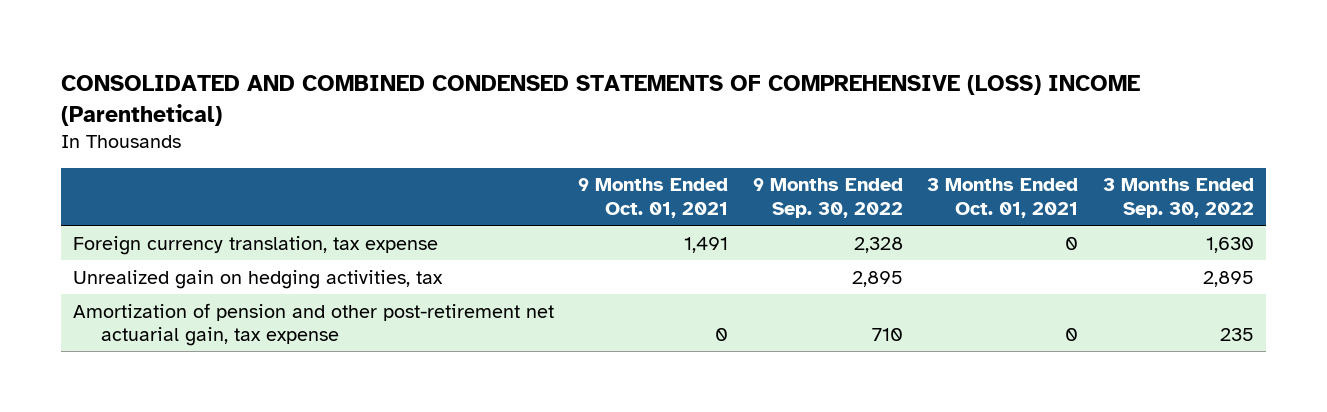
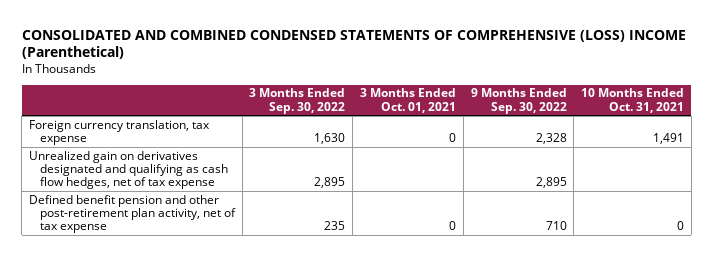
[578,178,729,219] 9 Months Ended Oct. 01, 2021 -> none
none -> [581,88,685,113] 10 Months Ended Oct. 31, 2021
[72,269,443,289] Unrealized gain on hedging activities, tax -> [28,150,228,190] Unrealized gain on derivatives designated and qualifying as cash flow hedges, net of tax expense
[72,302,554,347] Amortization of pension and other post-retirement net actuarial gain, tax expense -> [28,194,236,234] Defined benefit pension and other post-retirement plan activity, net of tax expense

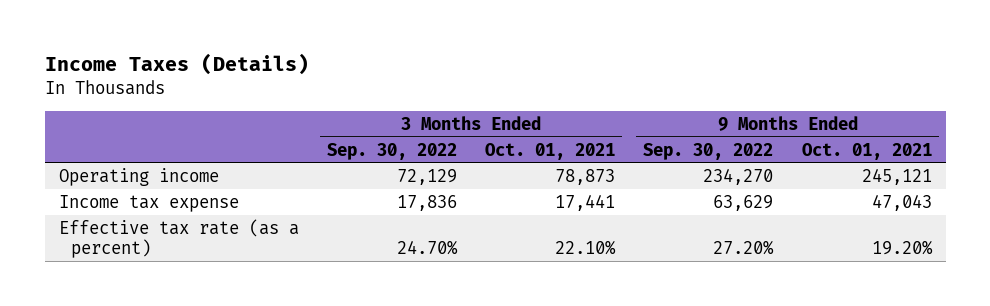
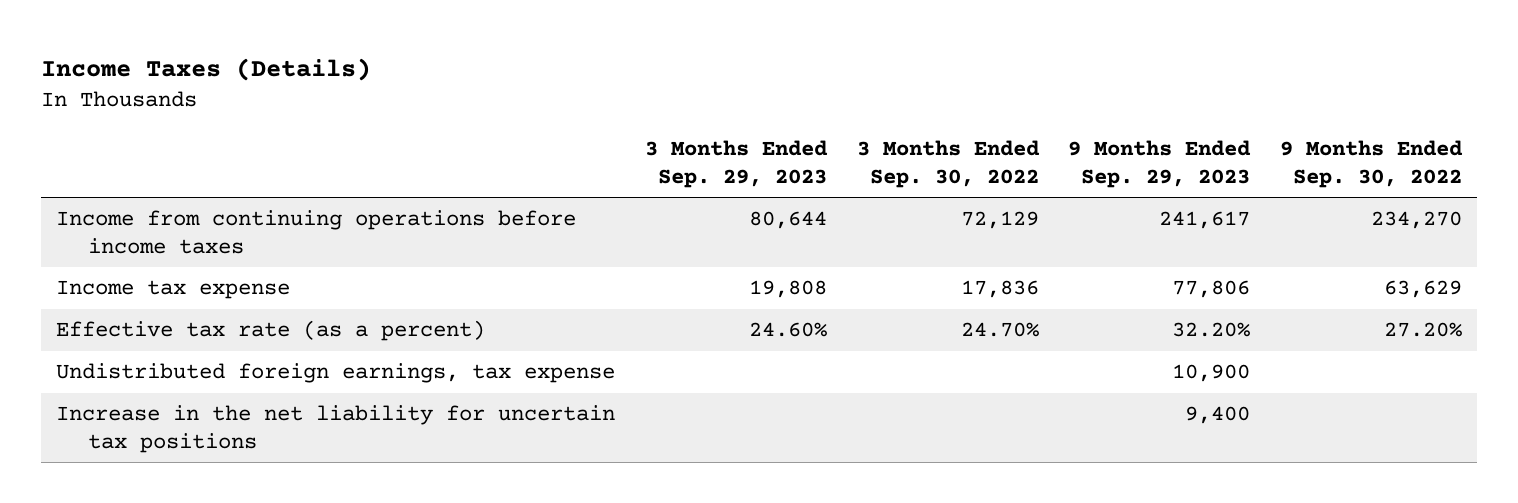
[485,142,616,160] Oct. 01, 2021 -> none
[801,142,932,160] Oct. 01, 2021 -> none
none -> [644,140,828,188] 3 Months Ended Sep. 29, 2023
none -> [1068,140,1252,188] 9 Months Ended Sep. 29, 2023
[58,167,219,186] Operating income -> [55,210,576,254] Income from continuing operations before income taxes
none -> [55,363,615,384] Undistributed foreign earnings, tax expense
none -> [55,405,615,453] Increase in the net liability for uncertain tax positions

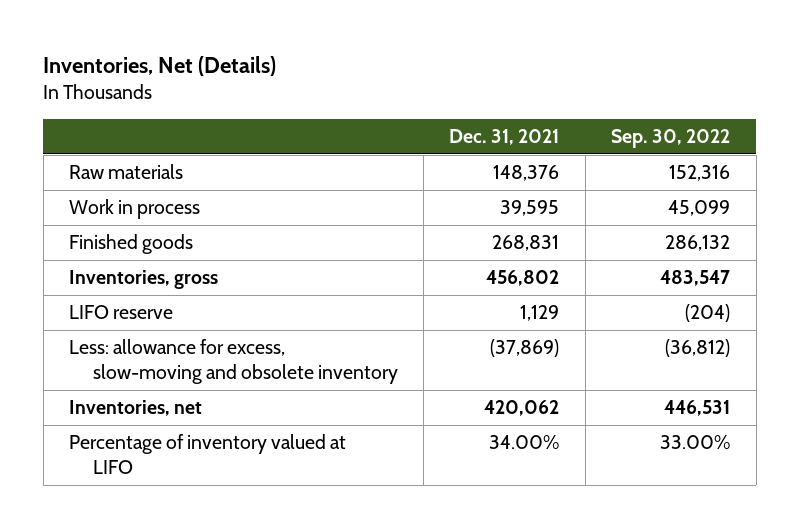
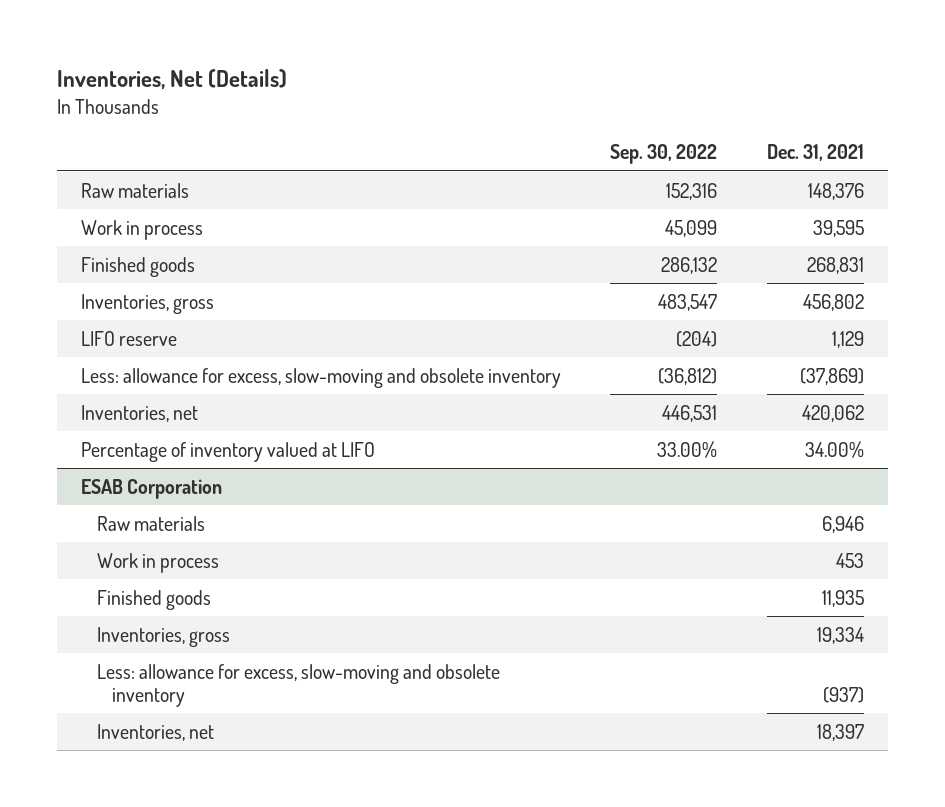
none -> [81,478,223,499] ESAB Corporation
none -> [96,515,205,531] Raw materials
none -> [96,552,219,573] Work in process
none -> [96,589,211,610] Finished goods
none -> [96,626,230,647] Inventories, gross
none -> [96,663,500,707] Less: allowance for excess, slow-moving and obsolete inventory
none -> [96,723,214,741] Inventories, net

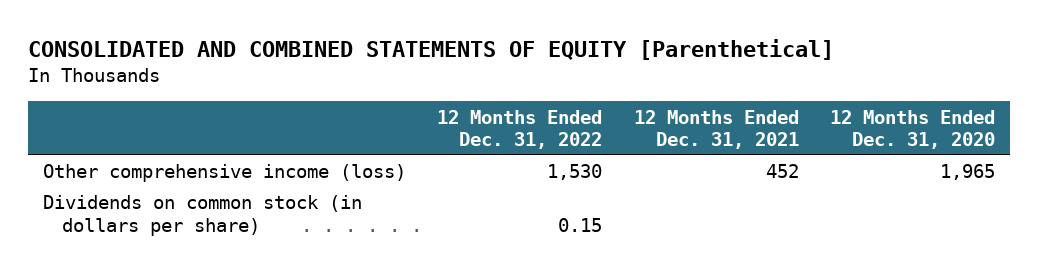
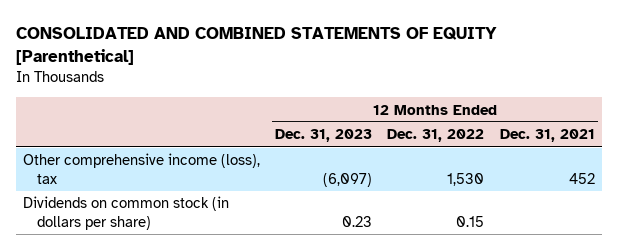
[829,109,995,150] 12 Months Ended Dec. 31, 2020 -> none
none -> [275,129,373,143] Dec. 31, 2023
[43,164,407,183] Other comprehensive income (loss) -> [23,153,261,184] Other comprehensive income (loss), tax

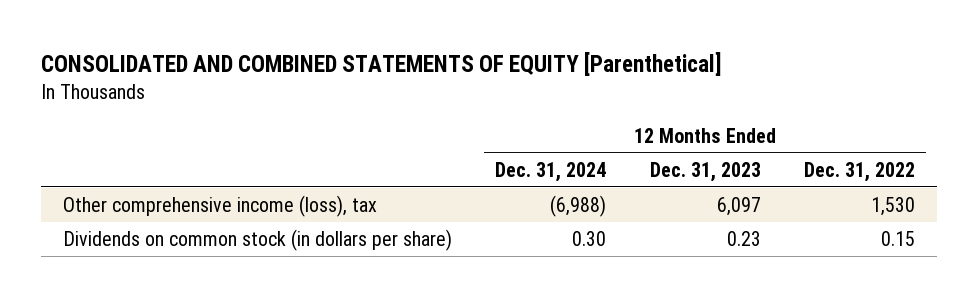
[499,129,595,143] Dec. 31, 2021 -> none
none -> [495,161,607,182] Dec. 31, 2024
[323,172,373,187] (6,097) -> [716,197,761,217] 6,097

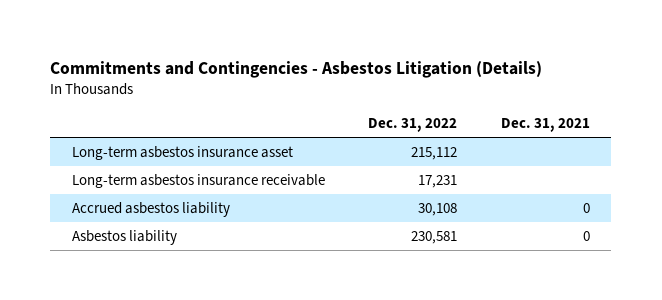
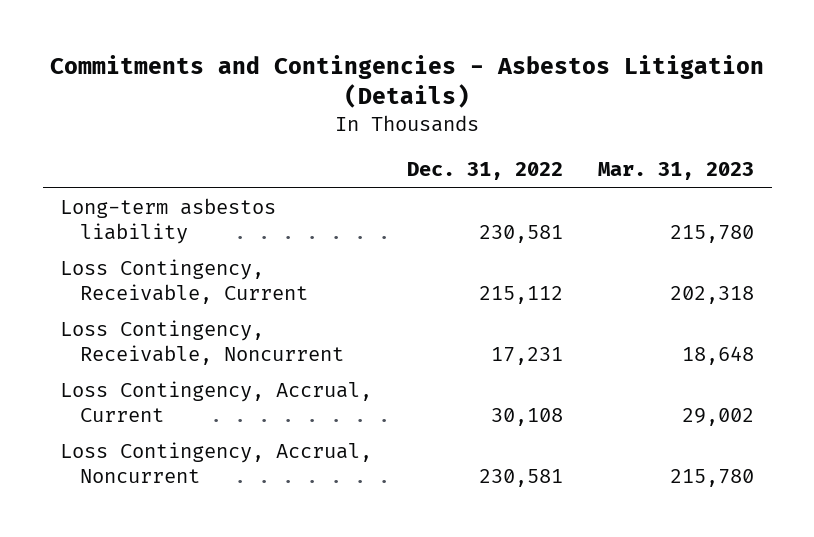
[500,118,590,133] Dec. 31, 2021 -> none
none -> [598,162,755,181] Mar. 31, 2023
none -> [60,198,277,244] Long-term asbestos liability
[71,146,293,161] Long-term asbestos insurance asset -> [60,259,309,304] Loss Contingency, Receivable, Current
[71,174,325,189] Long-term asbestos insurance receivable -> [60,320,345,365] Loss Contingency, Receivable, Noncurrent
[71,202,230,218] Accrued asbestos liability -> [60,381,373,422] Loss Contingency, Accrual, Current
[71,230,177,246] Asbestos liability -> [60,442,373,483] Loss Contingency, Accrual, Noncurrent

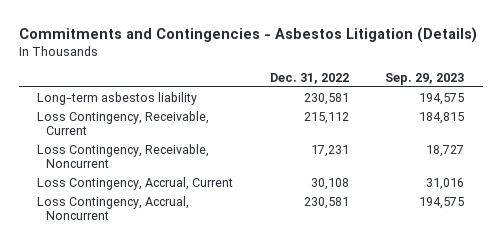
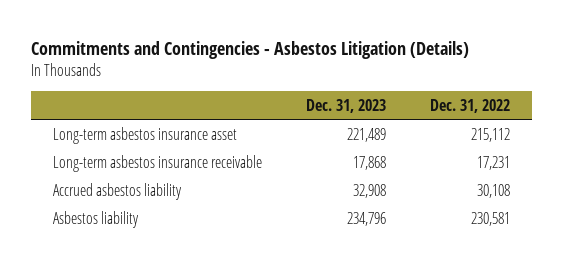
[385,73,465,86] Sep. 29, 2023 -> none
none -> [306,98,387,113] Dec. 31, 2023
[37,91,198,105] Long-term asbestos liability -> none
[37,110,210,136] Loss Contingency, Receivable, Current -> [53,126,238,144] Long-term asbestos insurance asset
[37,143,210,169] Loss Contingency, Receivable, Noncurrent -> [53,154,263,172] Long-term asbestos insurance receivable
[37,176,234,190] Loss Contingency, Accrual, Current -> [53,182,183,200] Accrued asbestos liability
[37,195,190,221] Loss Contingency, Accrual, Noncurrent -> [53,210,140,228] Asbestos liability

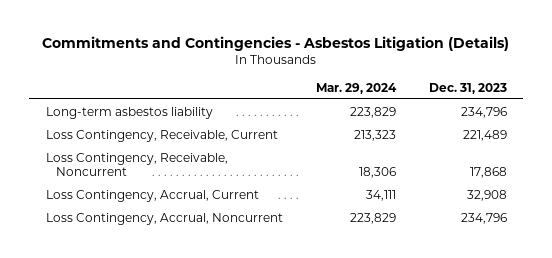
[430,98,511,113] Dec. 31, 2022 -> none
none -> [315,82,397,94] Mar. 29, 2024
none -> [45,106,213,119] Long-term asbestos liability
[53,126,238,144] Long-term asbestos insurance asset -> [45,129,278,142] Loss Contingency, Receivable, Current
[53,154,263,172] Long-term asbestos insurance receivable -> [45,152,228,177] Loss Contingency, Receivable, Noncurrent
[53,182,183,200] Accrued asbestos liability -> [45,189,259,202] Loss Contingency, Accrual, Current
[53,210,140,228] Asbestos liability -> [45,212,283,225] Loss Contingency, Accrual, Noncurrent

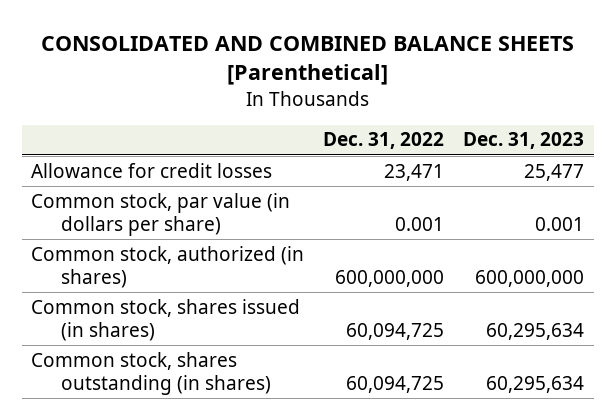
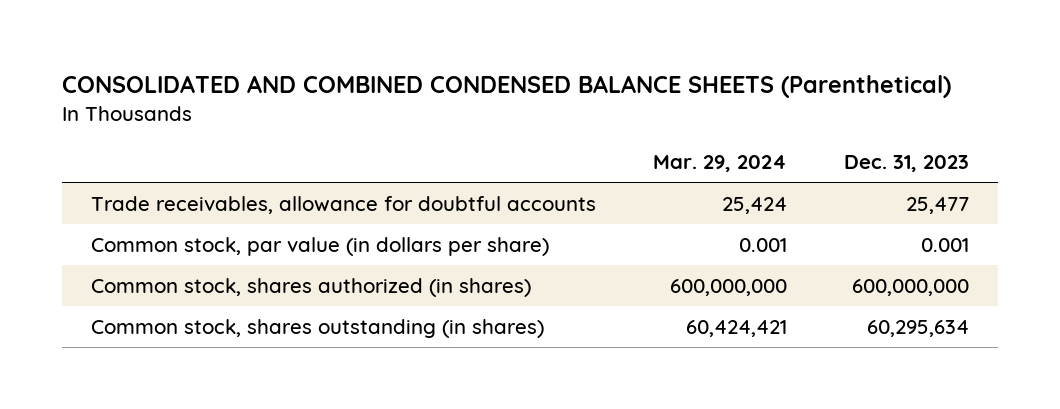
[40,36,574,86] CONSOLIDATED AND COMBINED BALANCE SHEETS [Parenthetical] -> [61,75,951,99] CONSOLIDATED AND COMBINED CONDENSED BALANCE SHEETS (Parenthetical)
[323,132,445,150] Dec. 31, 2022 -> none
none -> [652,154,787,172] Mar. 29, 2024
[31,162,273,178] Allowance for credit losses -> [90,195,596,214] Trade receivables, allowance for doubtful accounts
[31,298,301,341] Common stock, shares issued (in shares) -> none
[31,245,305,288] Common stock, authorized (in shares) -> [90,277,531,297] Common stock, shares authorized (in shares)

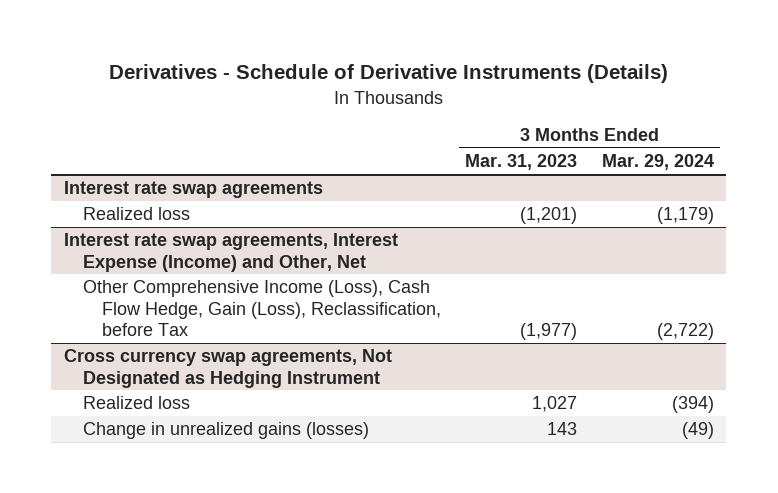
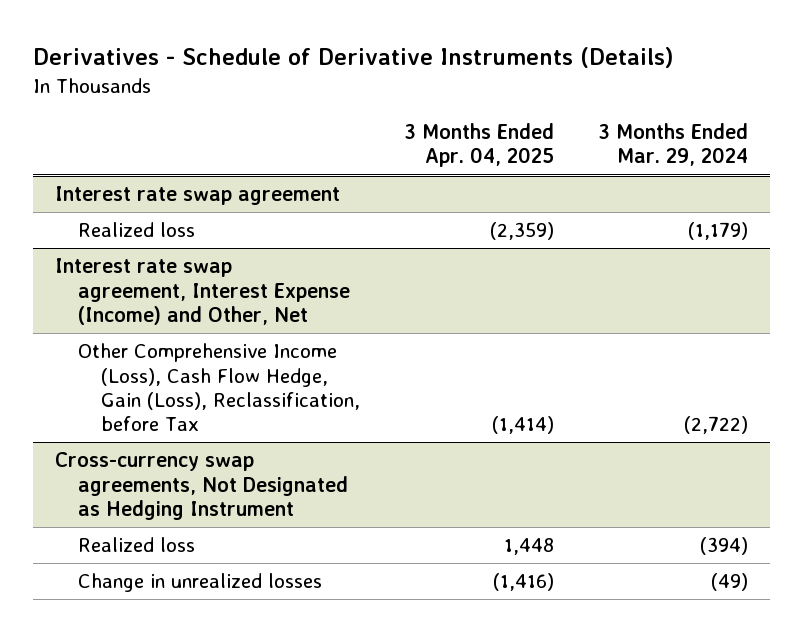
[465,154,578,171] Mar. 31, 2023 -> none
none -> [403,123,554,168] 3 Months Ended Apr. 04, 2025
[63,181,323,199] Interest rate swap agreements -> [54,186,340,206] Interest rate swap agreement
[63,233,398,272] Interest rate swap agreements, Interest Expense (Income) and Other, Net -> [54,258,350,325] Interest rate swap agreement, Interest Expense (Income) and Other, Net
[63,349,392,388] Cross currency swap agreements, Not Designated as Hedging Instrument -> [54,452,348,520] Cross-currency swap agreements, Not Designated as Hedging Instrument
[82,422,369,440] Change in unrealized gains (losses) -> [77,573,322,593] Change in unrealized losses

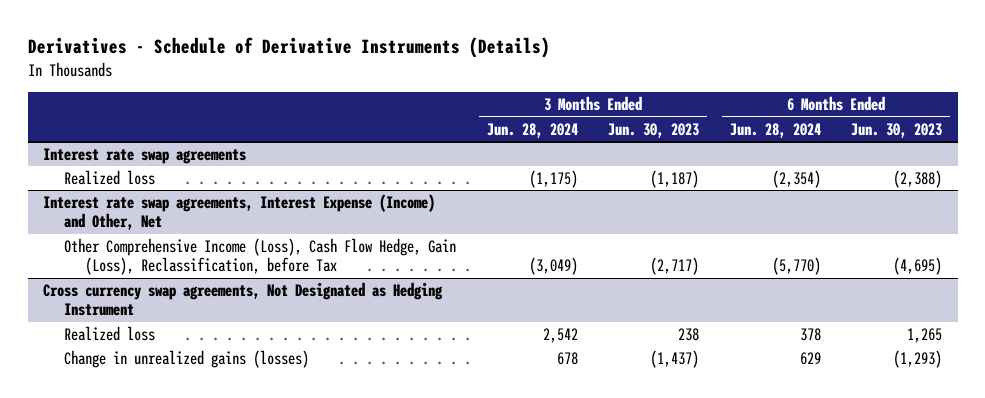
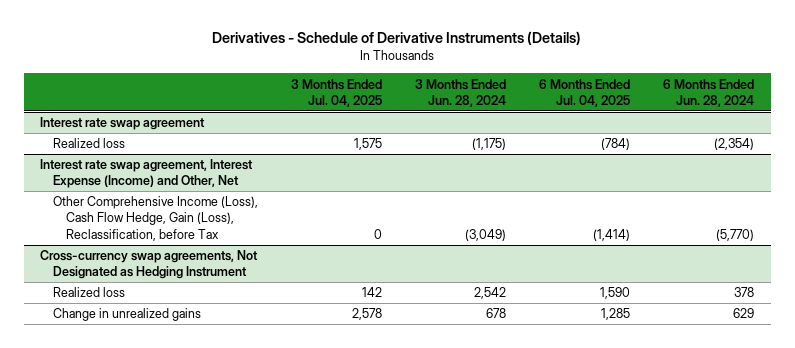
[608,122,700,138] Jun. 30, 2023 -> none
[851,122,943,138] Jun. 30, 2023 -> none
none -> [290,78,382,107] 3 Months Ended Jul. 04, 2025
none -> [539,78,631,107] 6 Months Ended Jul. 04, 2025
[42,148,246,165] Interest rate swap agreements -> [40,117,206,131] Interest rate swap agreement
[42,194,435,231] Interest rate swap agreements, Interest Expense (Income) and Other, Net -> [40,159,254,189] Interest rate swap agreement, Interest Expense (Income) and Other, Net
[42,282,443,317] Cross currency swap agreements, Not Designated as Hedging Instrument -> [40,250,259,280] Cross-currency swap agreements, Not Designated as Hedging Instrument
[64,350,310,369] Change in unrealized gains (losses) -> [52,308,201,322] Change in unrealized gains

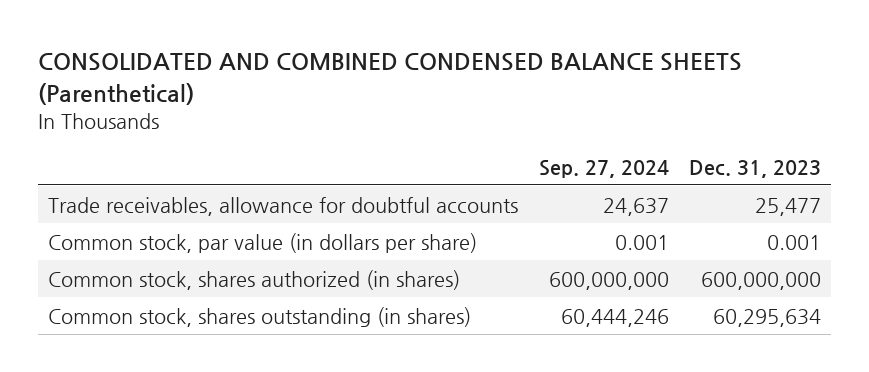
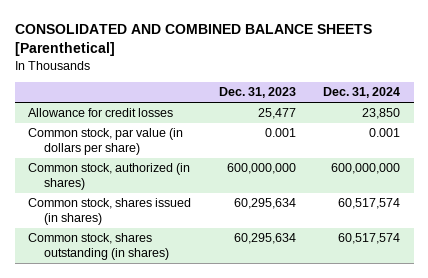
[37,53,742,105] CONSOLIDATED AND COMBINED CONDENSED BALANCE SHEETS (Parenthetical) -> [14,23,372,56] CONSOLIDATED AND COMBINED BALANCE SHEETS [Parenthetical]
[538,159,669,178] Sep. 27, 2024 -> none
none -> [323,87,401,99] Dec. 31, 2024
[48,196,519,216] Trade receivables, allowance for doubtful accounts -> [28,108,174,118] Allowance for credit losses
[48,269,461,290] Common stock, shares authorized (in shares) -> [28,163,191,190] Common stock, authorized (in shares)
none -> [28,198,192,225] Common stock, shares issued (in shares)

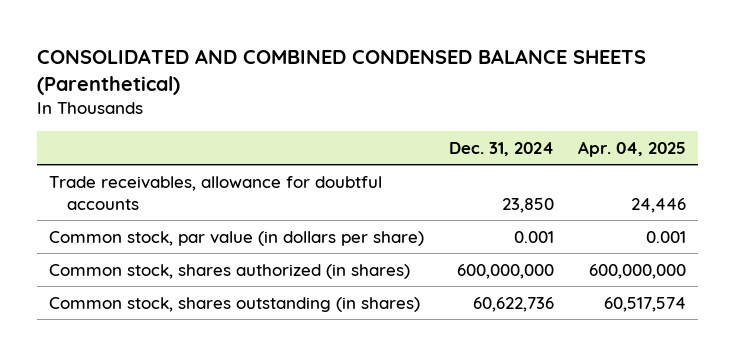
[14,23,372,56] CONSOLIDATED AND COMBINED BALANCE SHEETS [Parenthetical] -> [37,48,647,95] CONSOLIDATED AND COMBINED CONDENSED BALANCE SHEETS (Parenthetical)
[218,87,296,99] Dec. 31, 2023 -> none
none -> [577,140,686,157] Apr. 04, 2025
[28,108,174,118] Allowance for credit losses -> [49,175,383,210] Trade receivables, allowance for doubtful accounts
[28,198,192,225] Common stock, shares issued (in shares) -> none
[28,163,191,190] Common stock, authorized (in shares) -> [49,263,411,279] Common stock, shares authorized (in shares)
[338,233,401,245] 60,517,574 -> [472,296,554,312] 60,622,736

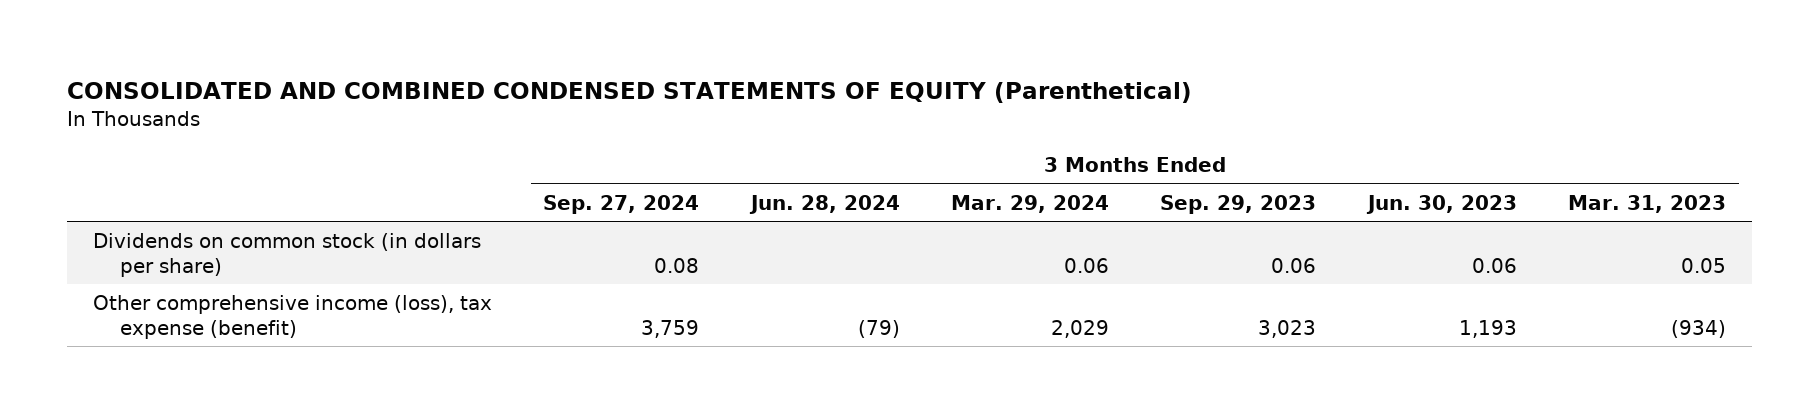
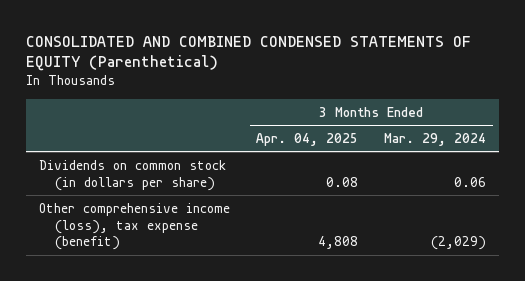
[543,194,700,214] Sep. 27, 2024 -> none
[748,194,900,214] Jun. 28, 2024 -> none
[1160,194,1317,214] Sep. 29, 2023 -> none
[1365,194,1517,214] Jun. 30, 2023 -> none
[1568,194,1727,213] Mar. 31, 2023 -> none
none -> [256,132,359,146] Apr. 04, 2025
[1051,319,1110,338] 2,029 -> [431,236,487,251] (2,029)

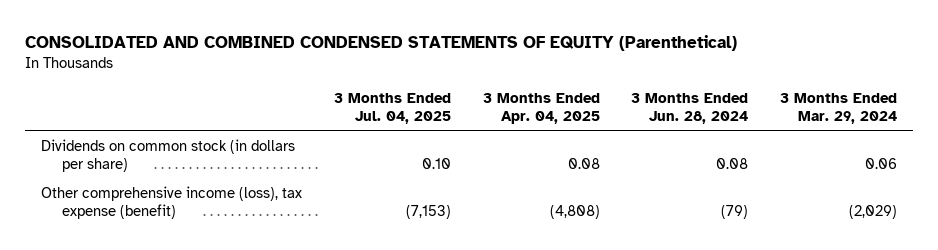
none -> [333,92,451,124] 3 Months Ended Jul. 04, 2025
none -> [631,92,749,124] 3 Months Ended Jun. 28, 2024
[318,236,359,250] 4,808 -> [549,204,600,219] (4,808)

